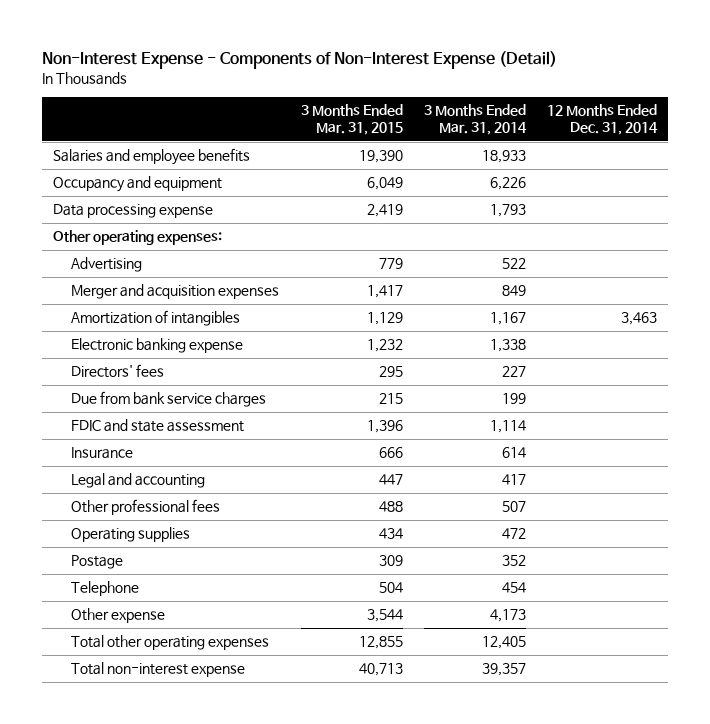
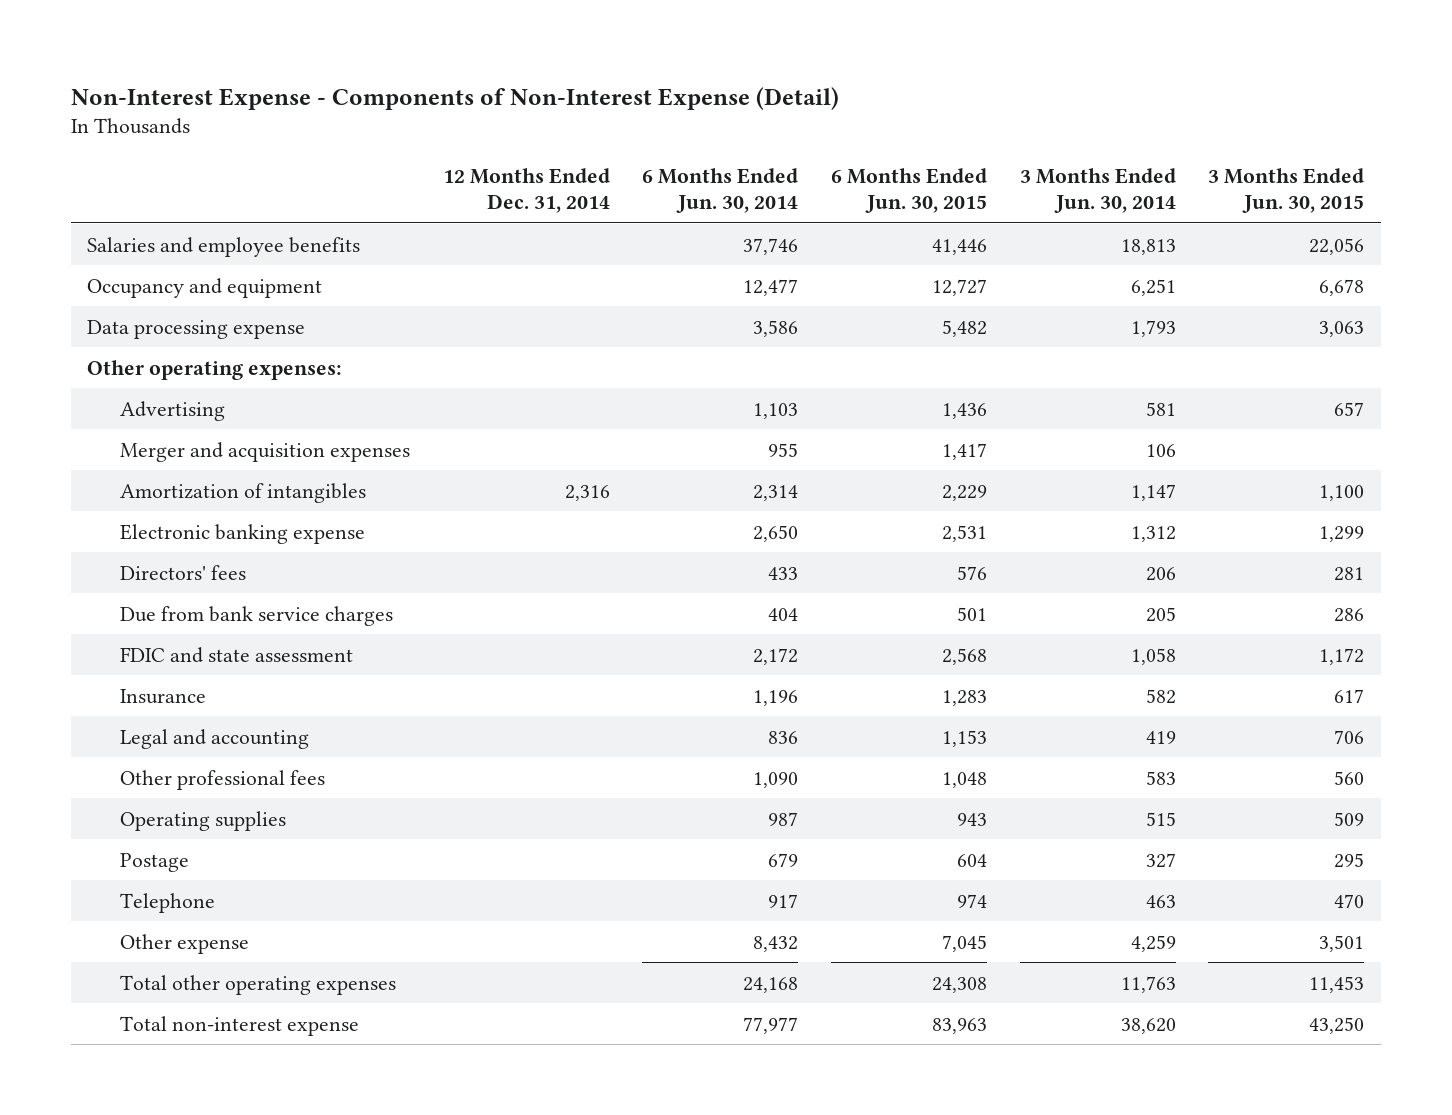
[300,103,403,136] 3 Months Ended Mar. 31, 2015 -> none
[423,103,527,136] 3 Months Ended Mar. 31, 2014 -> none
none -> [642,167,799,214] 6 Months Ended Jun. 30, 2014
none -> [831,167,988,214] 6 Months Ended Jun. 30, 2015
none -> [1019,167,1176,214] 3 Months Ended Jun. 30, 2014
none -> [1208,167,1365,214] 3 Months Ended Jun. 30, 2015
[621,312,658,326] 3,463 -> [564,484,610,501] 2,316

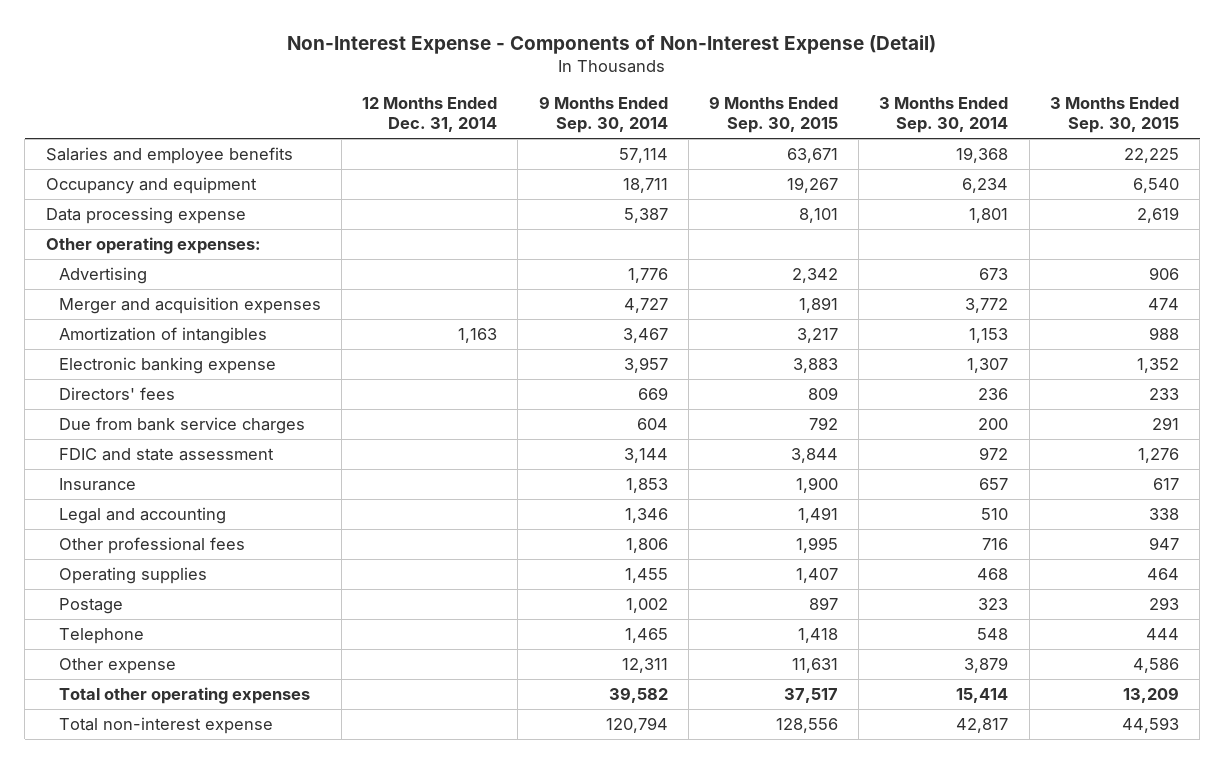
[642,167,799,214] 6 Months Ended Jun. 30, 2014 -> none
[831,167,988,214] 6 Months Ended Jun. 30, 2015 -> none
[1019,167,1176,214] 3 Months Ended Jun. 30, 2014 -> none
[1208,167,1365,214] 3 Months Ended Jun. 30, 2015 -> none
none -> [538,96,668,134] 9 Months Ended Sep. 30, 2014
none -> [708,96,838,134] 9 Months Ended Sep. 30, 2015
none -> [879,97,1009,134] 3 Months Ended Sep. 30, 2014
none -> [1049,97,1179,134] 3 Months Ended Sep. 30, 2015
[564,484,610,501] 2,316 -> [458,327,498,343] 1,163

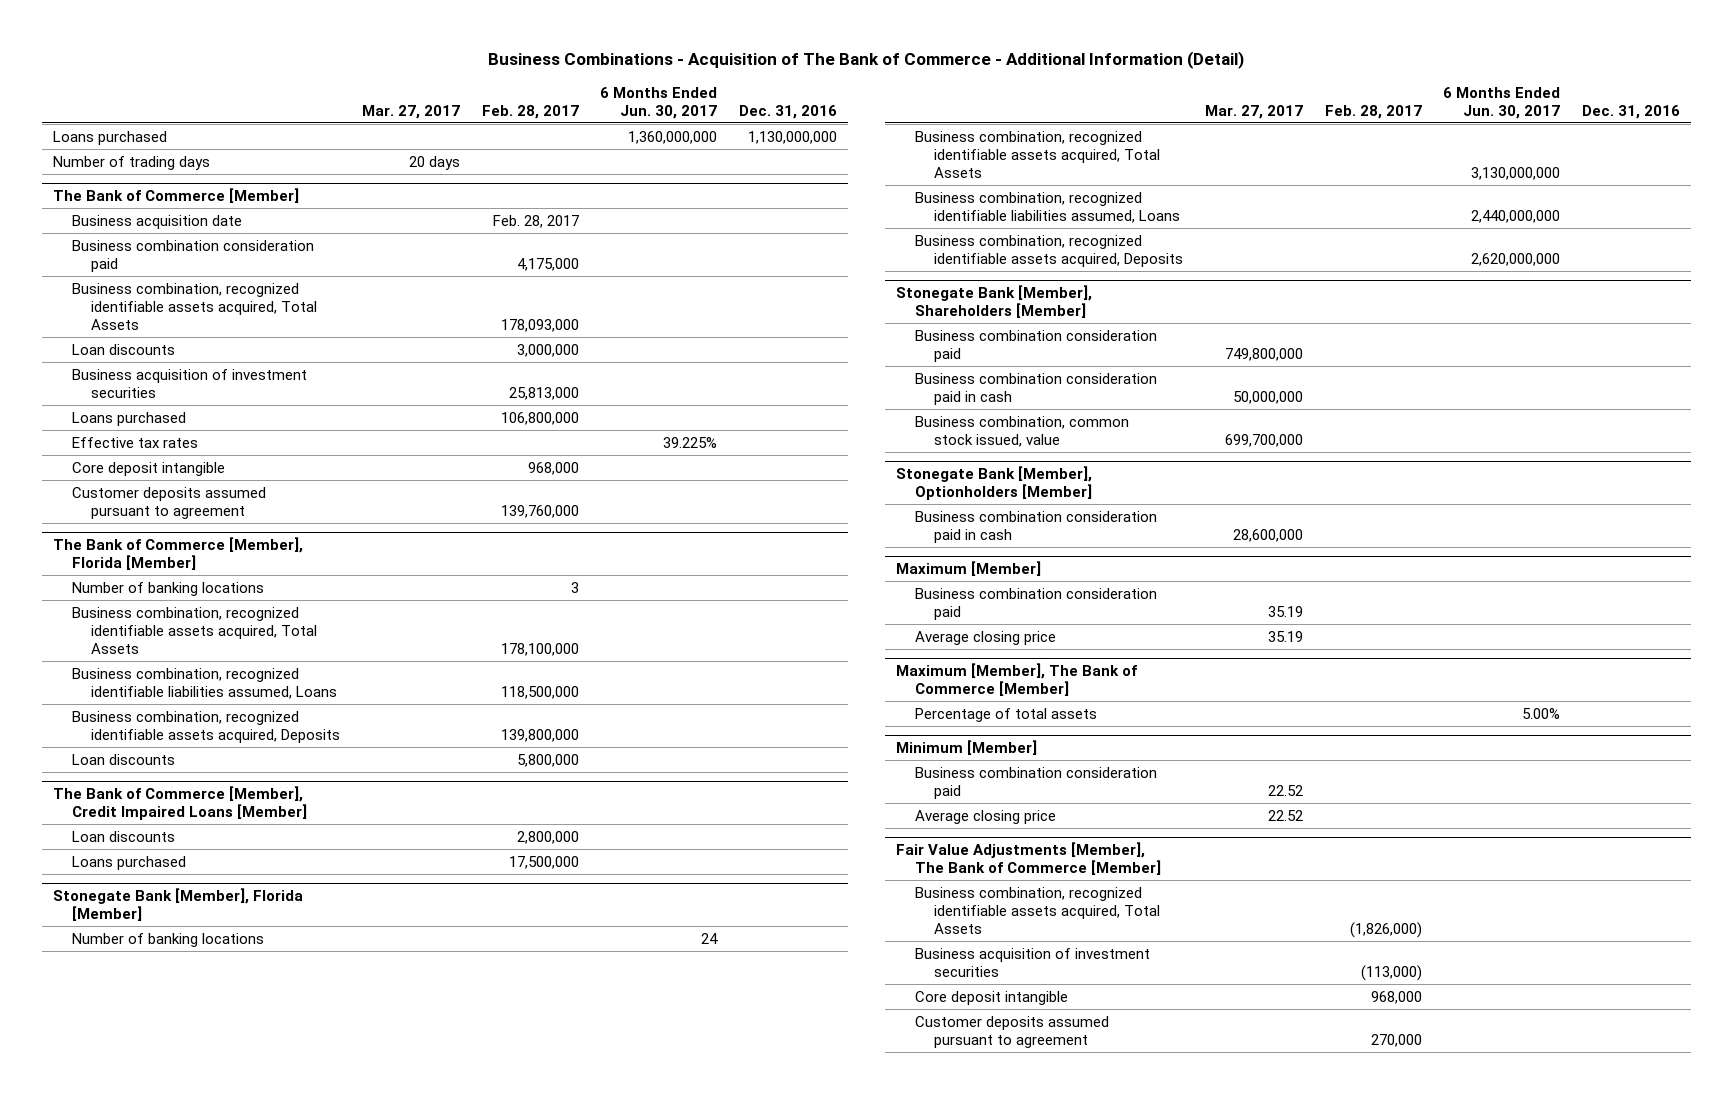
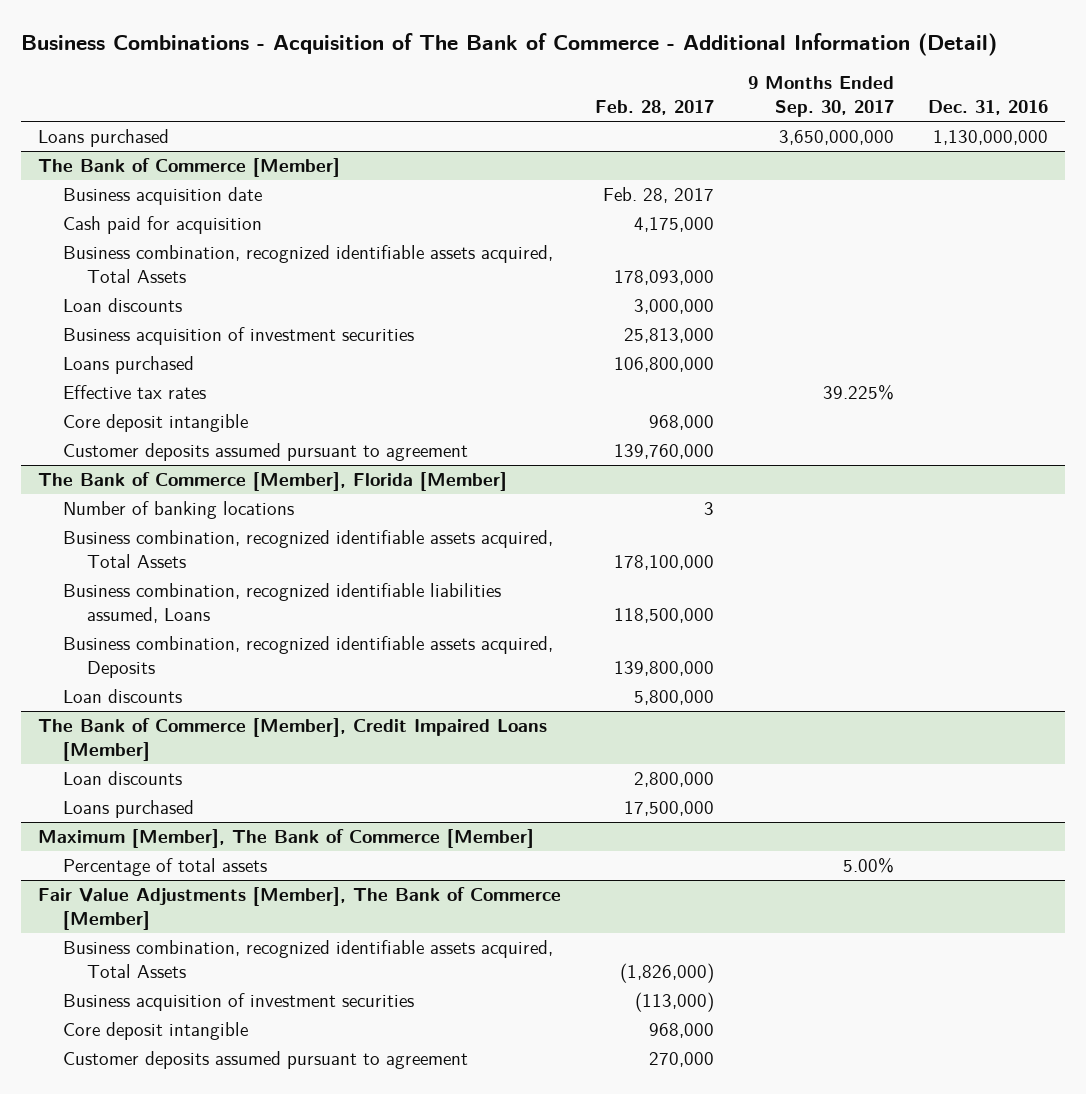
[361,104,460,119] Mar. 27, 2017 -> none
[600,86,718,119] 6 Months Ended Jun. 30, 2017 -> none
none -> [748,76,895,118] 9 Months Ended Sep. 30, 2017
[52,155,210,170] Number of trading days -> none
[71,239,314,272] Business combination consideration paid -> [62,215,262,234] Cash paid for acquisition
[52,887,303,922] Stonegate Bank [Member], Florida [Member] -> none
[71,932,264,947] Number of banking locations -> none
[915,130,1161,179] Business combination, recognized identifiable assets acquired, Total Assets -> none
[915,191,1181,223] Business combination, recognized identifiable liabilities assumed, Loans -> none
[915,234,1184,267] Business combination, recognized identifiable assets acquired, Deposits -> none
[895,284,1092,319] Stonegate Bank [Member], Shareholders [Member] -> none
[915,329,1158,362] Business combination consideration paid -> none
[915,372,1158,405] Business combination consideration paid in cash -> none
[915,415,1130,447] Business combination, common stock issued, value -> none
[895,465,1093,501] Stonegate Bank [Member], Optionholders [Member] -> none
[915,510,1158,543] Business combination consideration paid in cash -> none
[895,560,1041,576] Maximum [Member] -> none
[915,587,1158,620] Business combination consideration paid -> none
[915,630,1057,645] Average closing price -> none
[895,739,1037,755] Minimum [Member] -> none
[915,766,1158,799] Business combination consideration paid -> none
[915,809,1057,824] Average closing price -> none

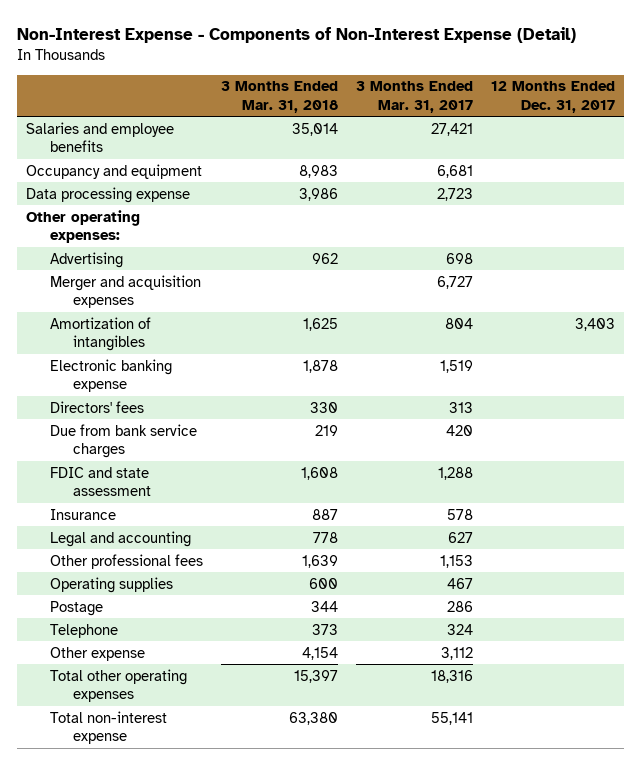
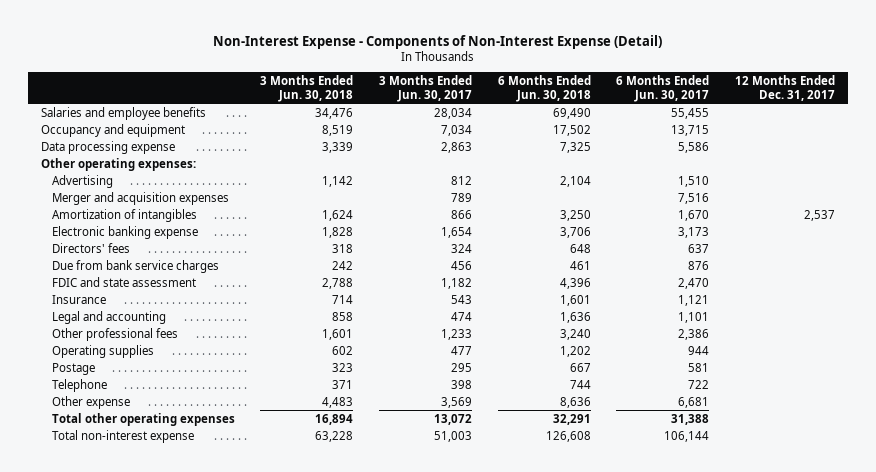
[220,81,338,113] 3 Months Ended Mar. 31, 2018 -> none
[355,81,473,113] 3 Months Ended Mar. 31, 2017 -> none
none -> [260,75,354,102] 3 Months Ended Jun. 30, 2018
none -> [378,75,472,102] 3 Months Ended Jun. 30, 2017
none -> [497,75,591,102] 6 Months Ended Jun. 30, 2018
none -> [616,75,710,102] 6 Months Ended Jun. 30, 2017
[575,317,616,331] 3,403 -> [803,209,835,221] 2,537

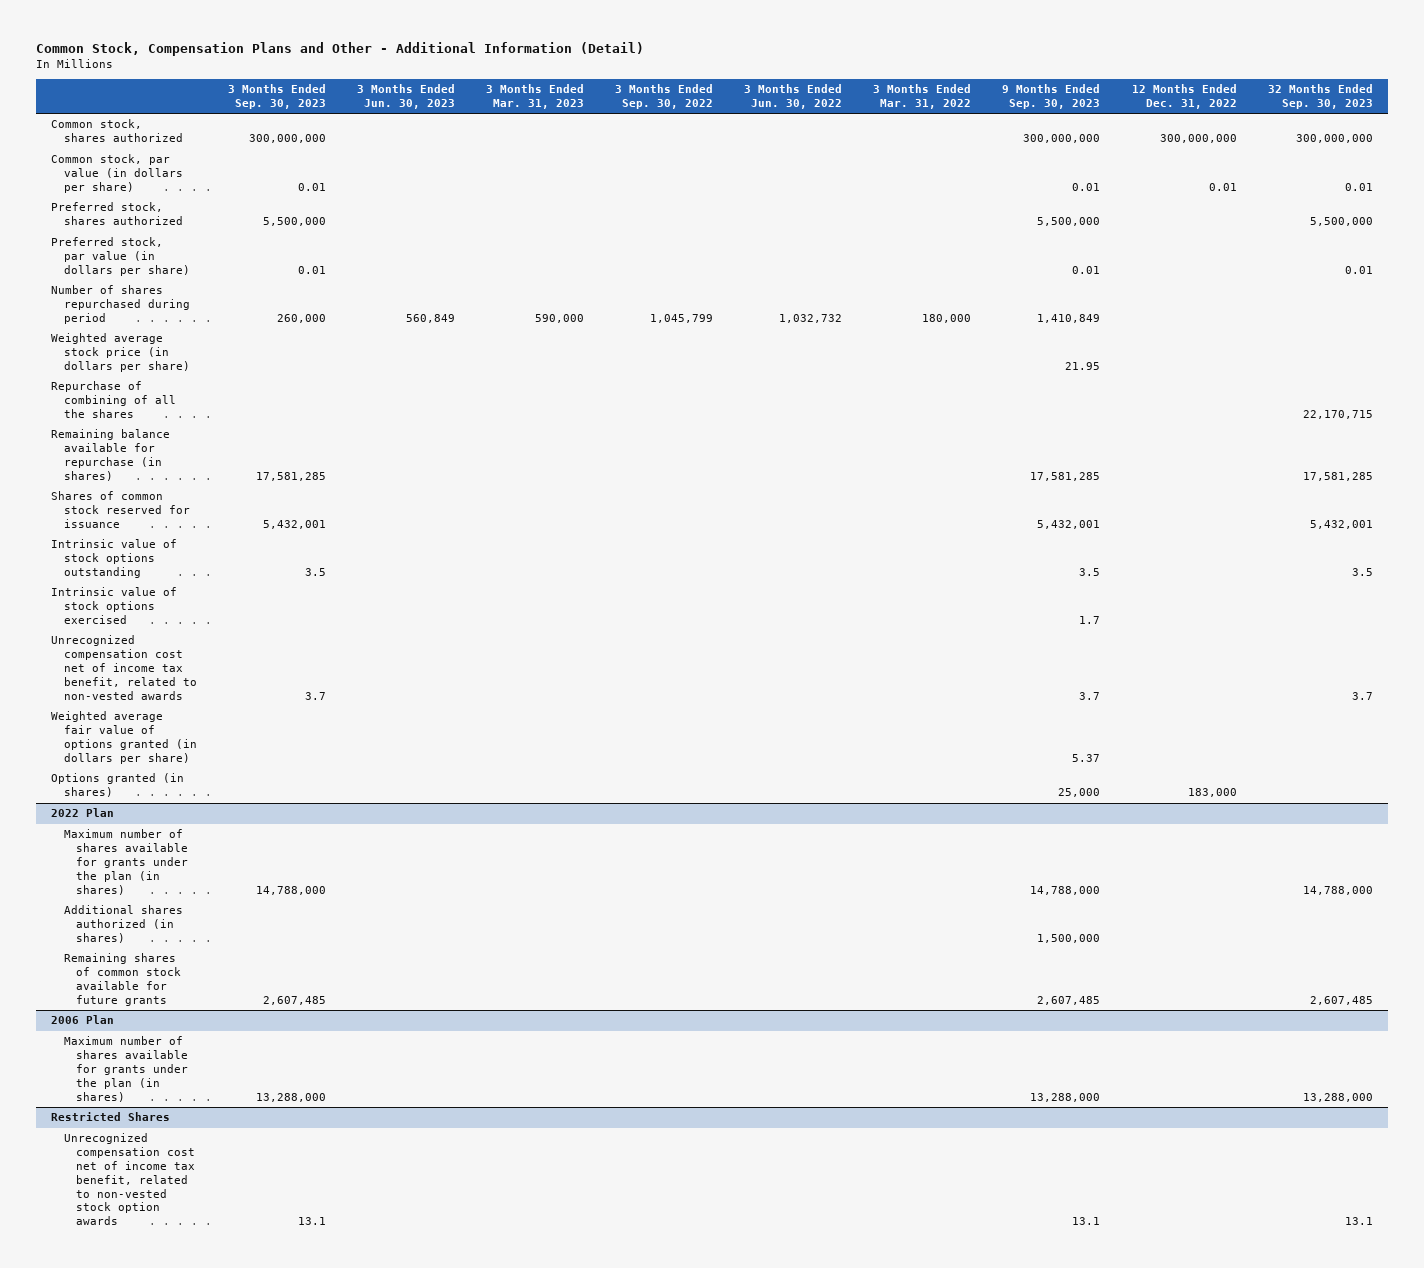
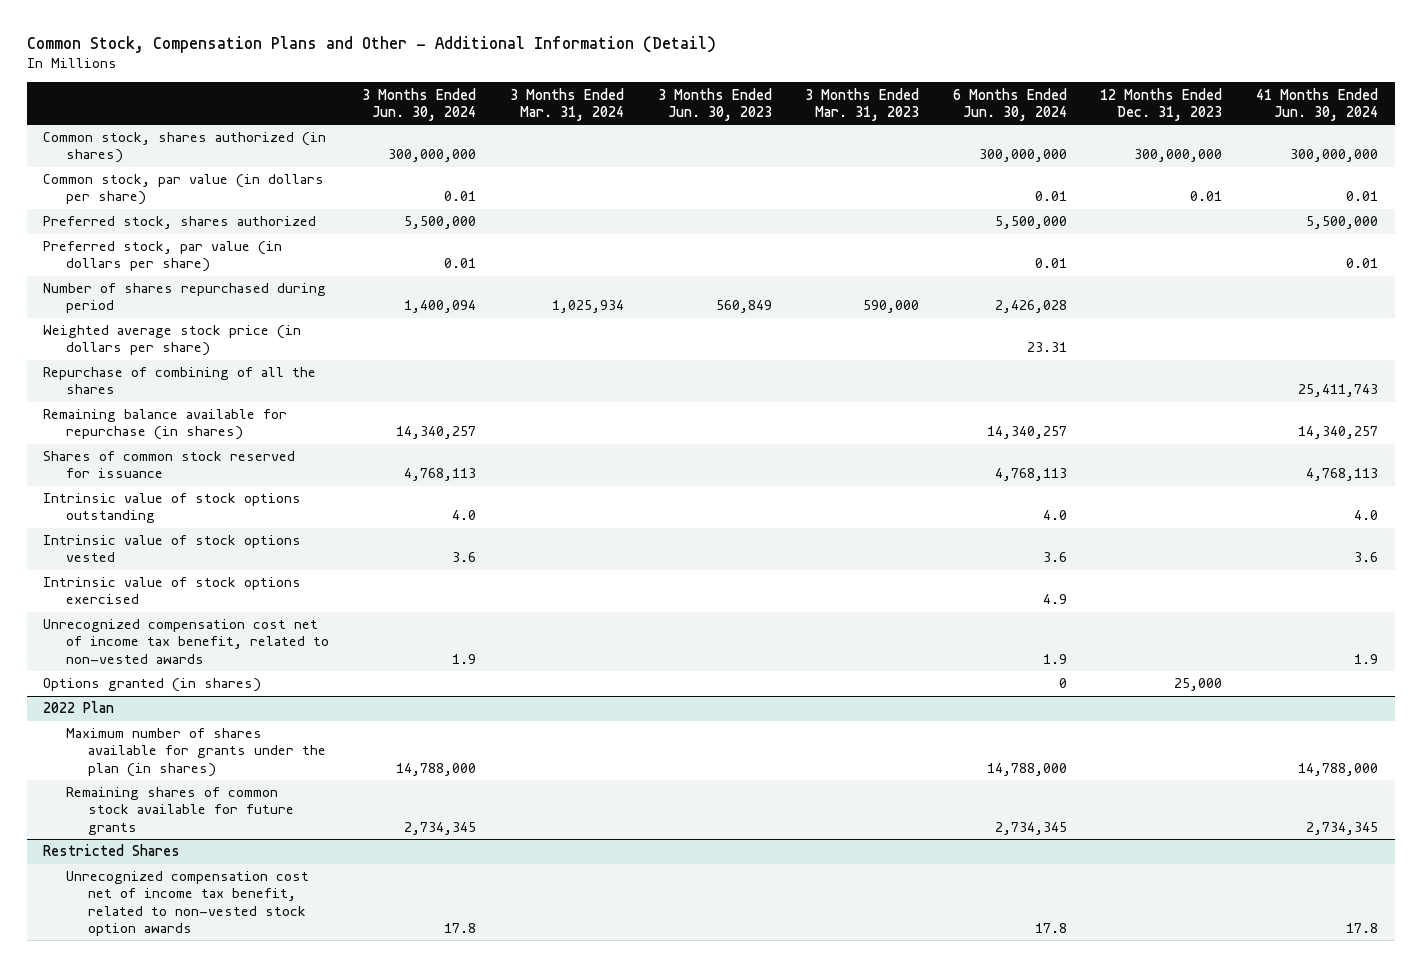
[227,83,326,109] 3 Months Ended Sep. 30, 2023 -> none
[615,83,714,109] 3 Months Ended Sep. 30, 2022 -> none
[744,83,843,109] 3 Months Ended Jun. 30, 2022 -> none
[873,83,972,109] 3 Months Ended Mar. 31, 2022 -> none
[1002,83,1101,109] 9 Months Ended Sep. 30, 2023 -> none
[1131,83,1237,109] 12 Months Ended Dec. 31, 2022 -> none
[1267,83,1373,109] 32 Months Ended Sep. 30, 2023 -> none
none -> [362,87,477,121] 3 Months Ended Jun. 30, 2024
none -> [509,87,624,121] 3 Months Ended Mar. 31, 2024
none -> [952,87,1067,121] 6 Months Ended Jun. 30, 2024
none -> [1100,87,1223,121] 12 Months Ended Dec. 31, 2023
none -> [1255,87,1378,121] 41 Months Ended Jun. 30, 2024
[51,119,183,143] Common stock, shares authorized -> [43,132,327,164] Common stock, shares authorized (in shares)
none -> [43,535,302,563] Intrinsic value of stock options vested
[51,711,197,764] Weighted average fair value of options granted (in dollars per share) -> none
[63,905,183,944] Additional shares authorized (in shares) -> none
[51,1015,115,1025] 2006 Plan -> none
[63,1036,188,1102] Maximum number of shares available for grants under the plan (in shares) -> none

